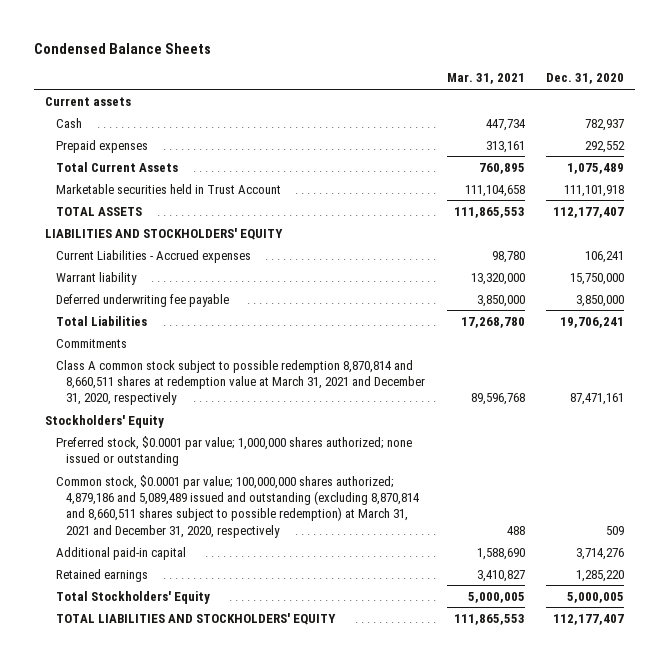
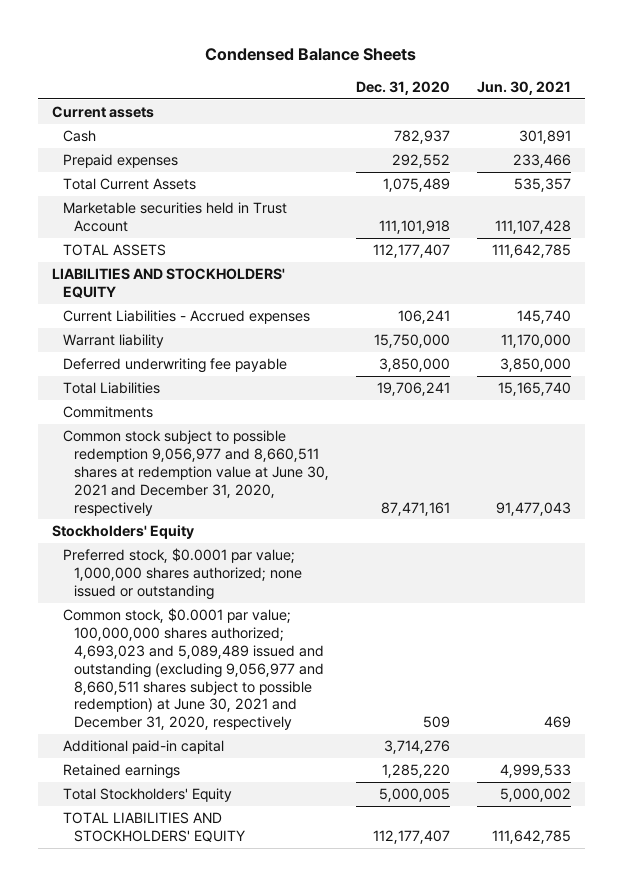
[446,73,525,85] Mar. 31, 2021 -> none
none -> [477,80,572,95] Jun. 30, 2021
[55,359,426,406] Class A common stock subject to possible redemption 8,870,814 and 8,660,511 shares at redemption value at March 31, 2021 and December 31, 2020, respectively -> [62,430,329,516] Common stock subject to possible redemption 9,056,977 and 8,660,511 shares at redemption value at June 30, 2021 and December 31, 2020, respectively
[55,474,421,538] Common stock, $0.0001 par value; 100,000,000 shares authorized; 4,879,186 and 5,089,489 issued and outstanding (excluding 8,870,814 and 8,660,511 shares subject to possible redemption) at March 31, 2021 and December 31, 2020, respectively -> [62,608,324,731] Common stock, $0.0001 par value; 100,000,000 shares authorized; 4,693,023 and 5,089,489 issued and outstanding (excluding 9,056,977 and 8,660,511 shares subject to possible redemption) at June 30, 2021 and December 31, 2020, respectively

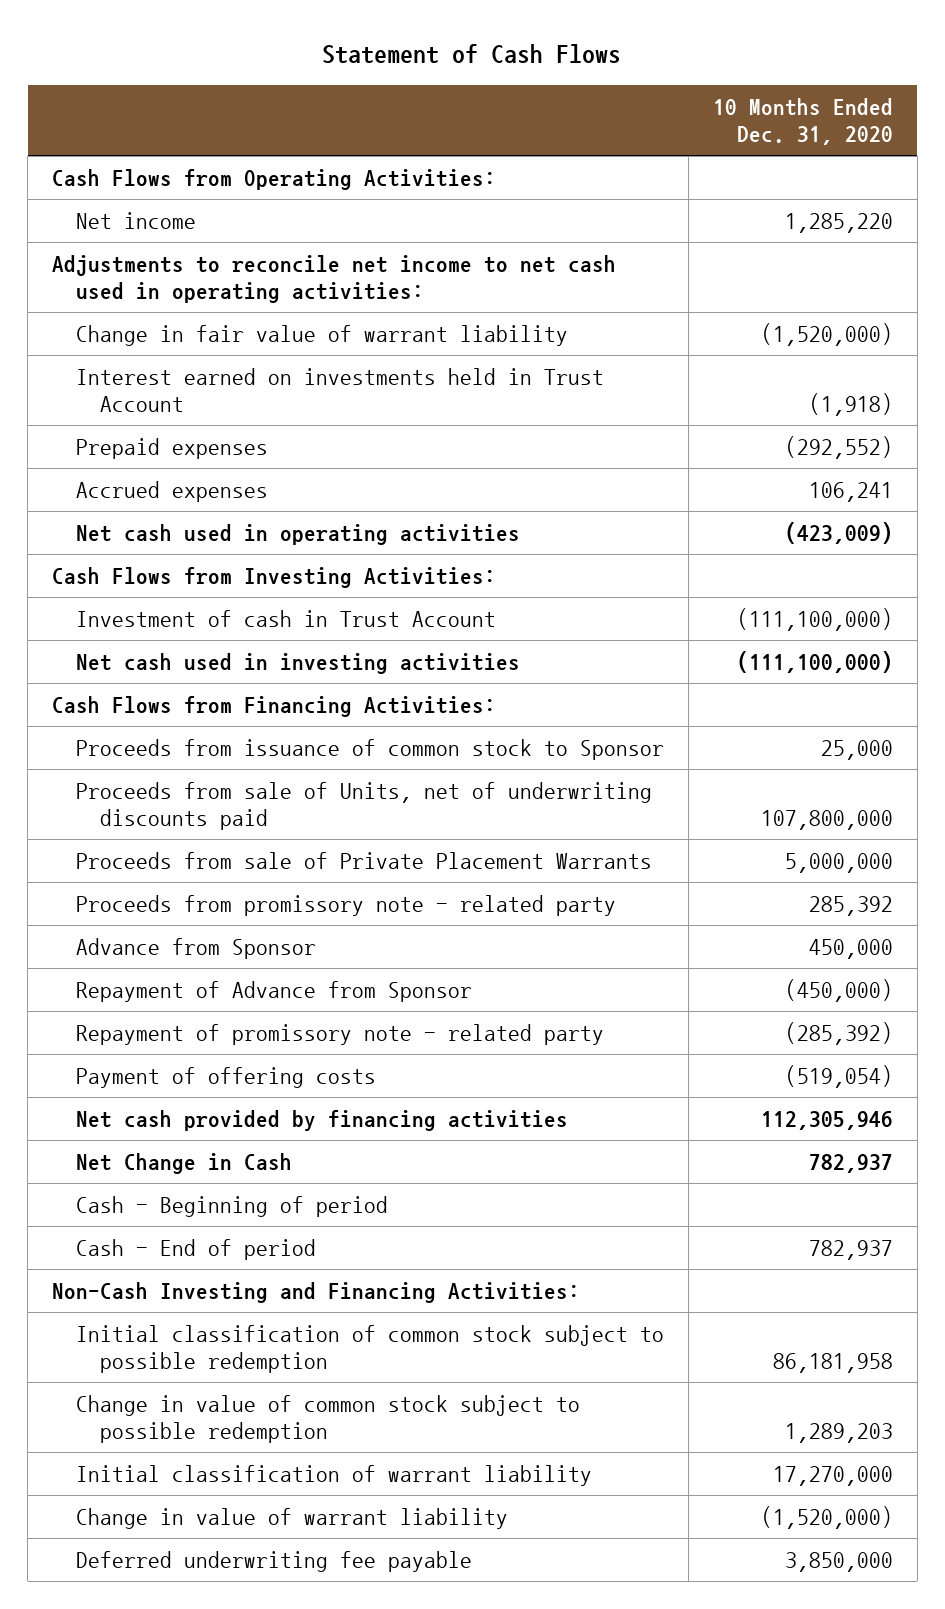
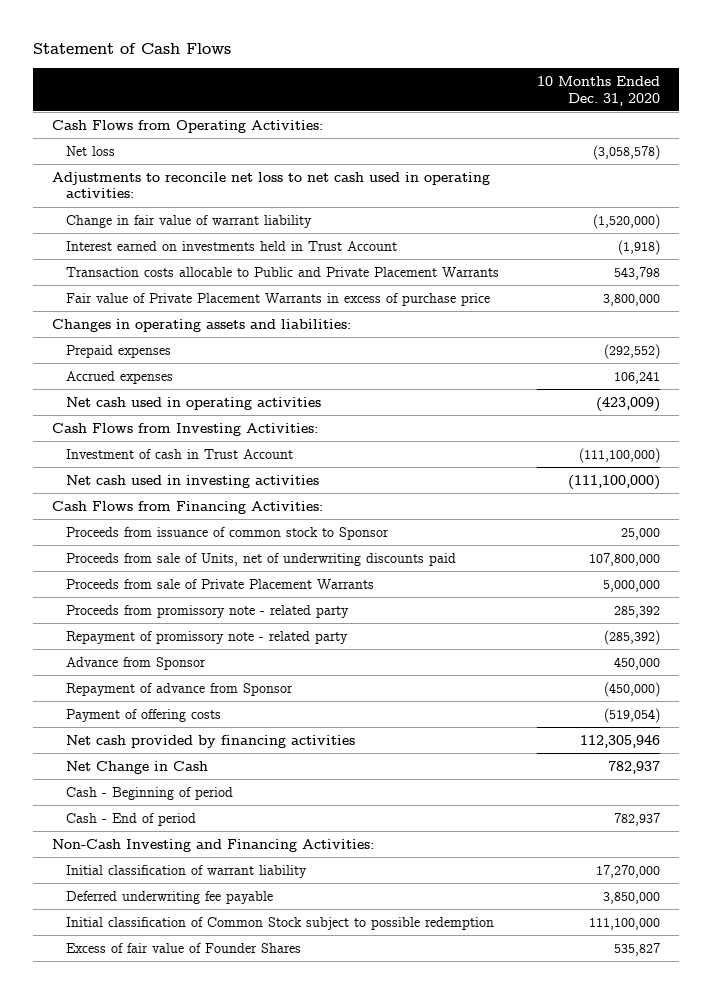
[76,211,197,229] Net income -> [65,145,115,156] Net loss
[784,212,893,233] 1,285,220 -> [592,144,660,160] (3,058,578)
[51,254,616,303] Adjustments to reconcile net income to net cash used in operating activities: -> [51,171,490,199] Adjustments to reconcile net loss to net cash used in operating activities:
none -> [65,266,499,277] Transaction costs allocable to Public and Private Placement Warrants
none -> [65,292,490,306] Fair value of Private Placement Warrants in excess of purchase price
none -> [51,318,351,332] Changes in operating assets and liabilities:
[76,980,473,1002] Repayment of Advance from Sponsor -> none
[76,937,317,959] Advance from Sponsor -> [65,656,206,670] Advance from Sponsor
none -> [65,682,293,696] Repayment of advance from Sponsor
[76,1324,665,1373] Initial classification of common stock subject to possible redemption -> none
[76,1394,581,1443] Change in value of common stock subject to possible redemption -> none
[76,1507,509,1529] Change in value of warrant liability -> none
none -> [65,916,494,930] Initial classification of Common Stock subject to possible redemption
none -> [65,942,301,953] Excess of fair value of Founder Shares

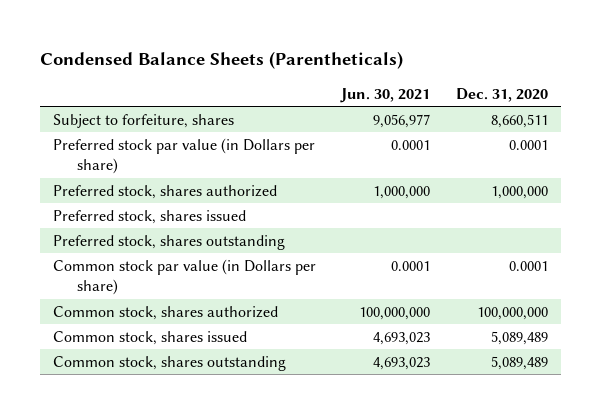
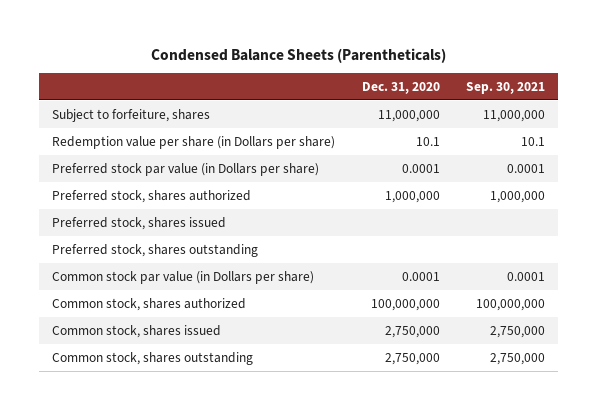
[340,87,431,103] Jun. 30, 2021 -> none
none -> [466,81,546,94] Sep. 30, 2021
[490,113,548,128] 8,660,511 -> [377,109,440,122] 11,000,000
none -> [52,135,336,149] Redemption value per share (in Dollars per share)
[490,330,548,345] 5,089,489 -> [384,325,440,338] 2,750,000
[490,355,548,370] 5,089,489 -> [384,352,440,365] 2,750,000

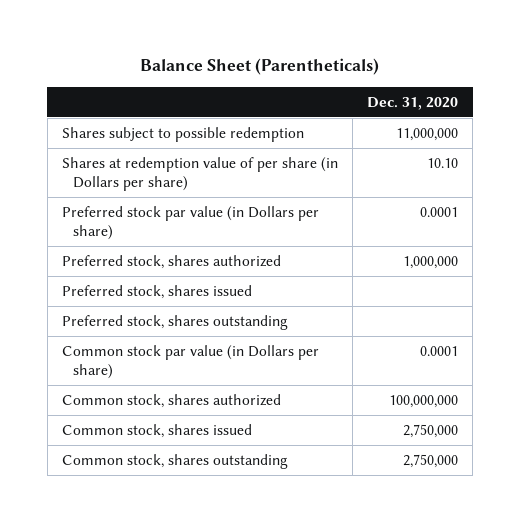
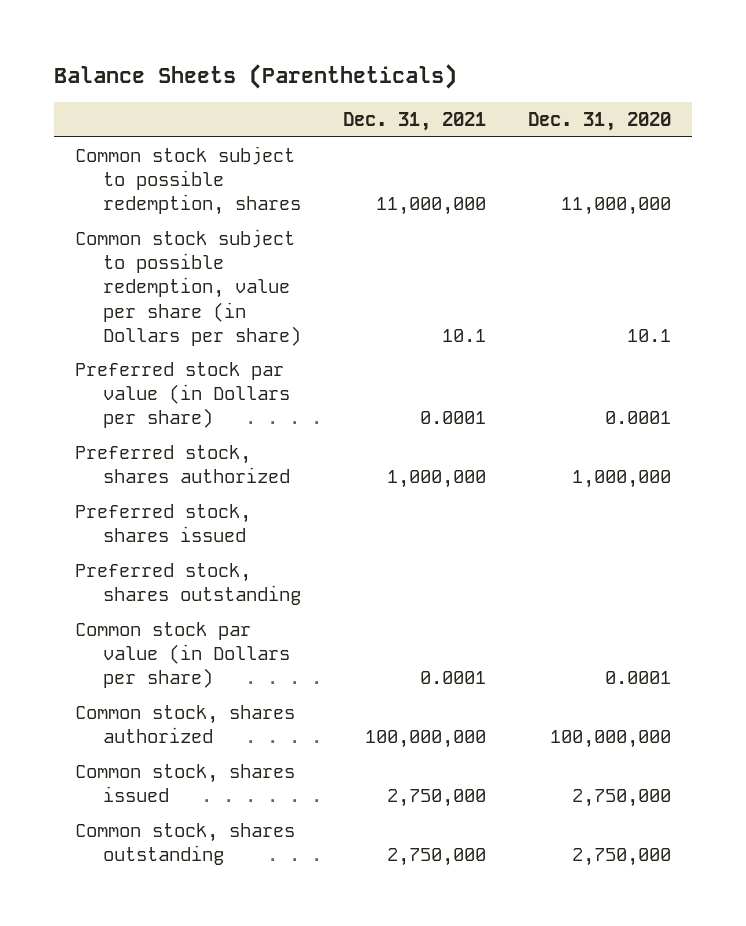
[139,58,379,76] Balance Sheet (Parentheticals) -> [53,64,457,90] Balance Sheets (Parentheticals)
none -> [342,112,486,132] Dec. 31, 2021
[61,157,338,192] Shares at redemption value of per share (in Dollars per share) -> none
[61,127,304,143] Shares subject to possible redemption -> [74,145,301,216] Common stock subject to possible redemption, shares
none -> [74,228,301,346] Common stock subject to possible redemption, value per share (in Dollars per share)

